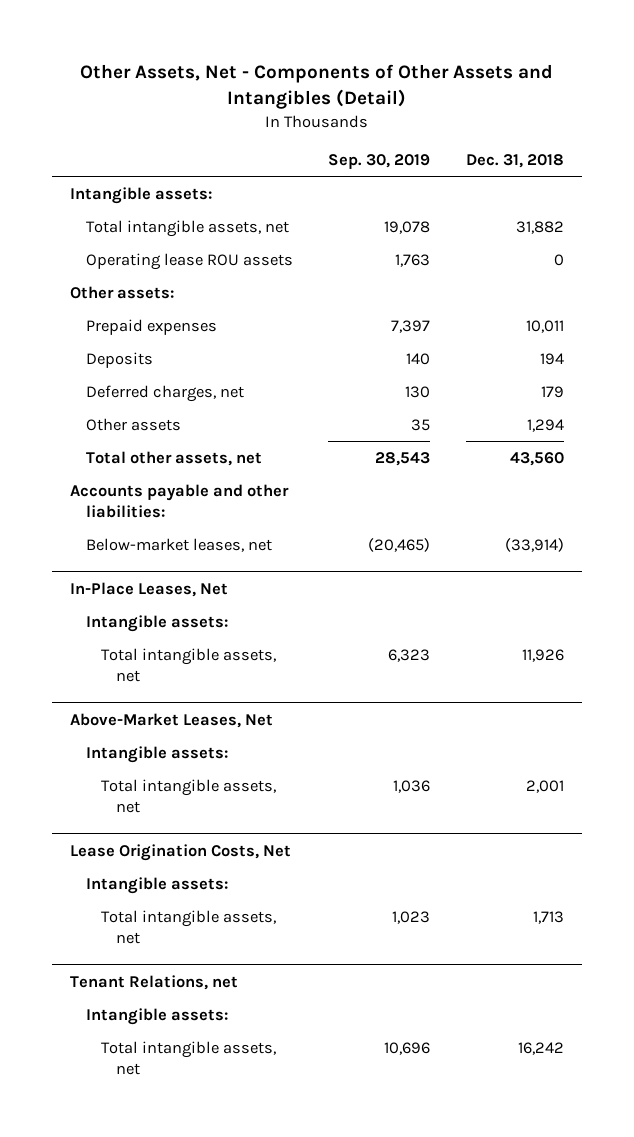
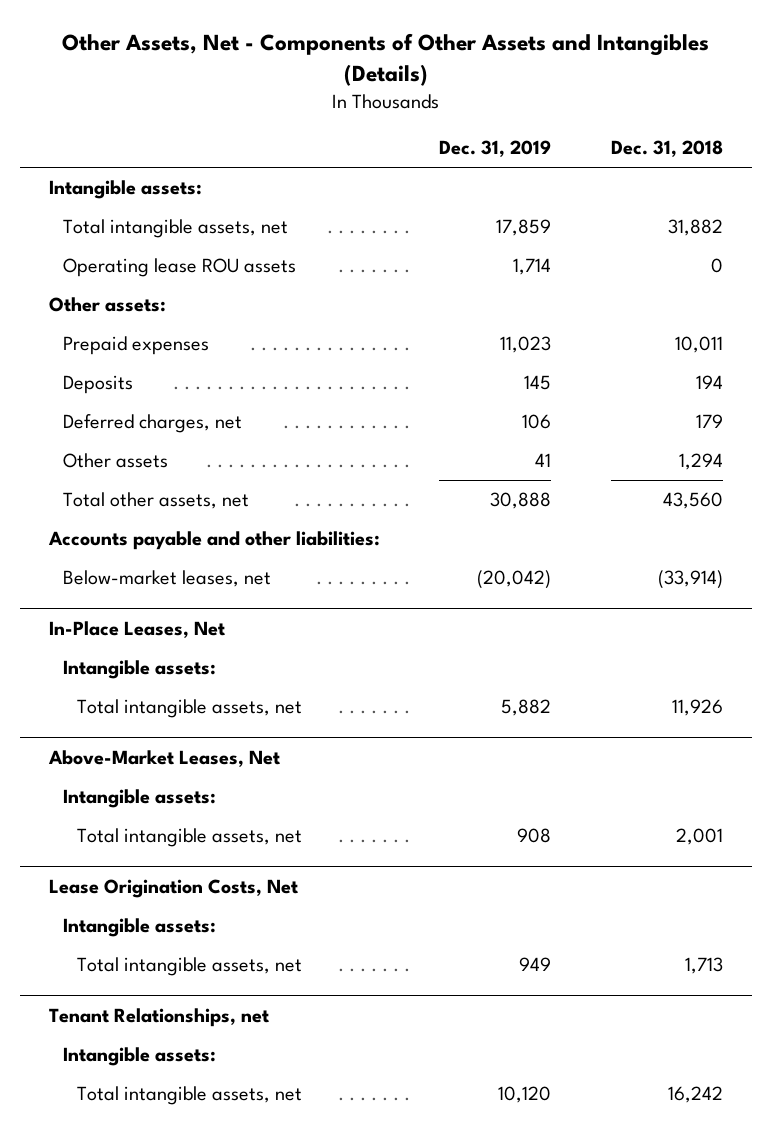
[80,64,554,110] Other Assets, Net - Components of Other Assets and Intangibles (Detail) -> [61,33,709,87] Other Assets, Net - Components of Other Assets and Intangibles (Details)
[328,154,431,170] Sep. 30, 2019 -> none
none -> [439,140,552,158] Dec. 31, 2019
[70,974,239,990] Tenant Relations, net -> [49,1007,270,1027] Tenant Relationships, net

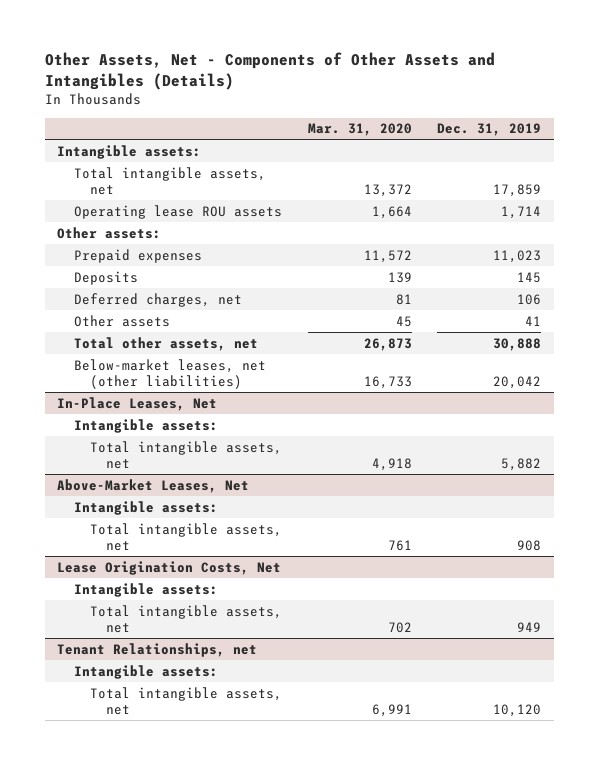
[610,140,723,158] Dec. 31, 2018 -> none
none -> [307,123,412,137] Mar. 31, 2020
[48,531,381,551] Accounts payable and other liabilities: -> none
[63,570,272,588] Below-market leases, net -> [73,358,266,389] Below-market leases, net (other liabilities)
[477,570,552,590] (20,042) -> [493,375,542,389] 20,042

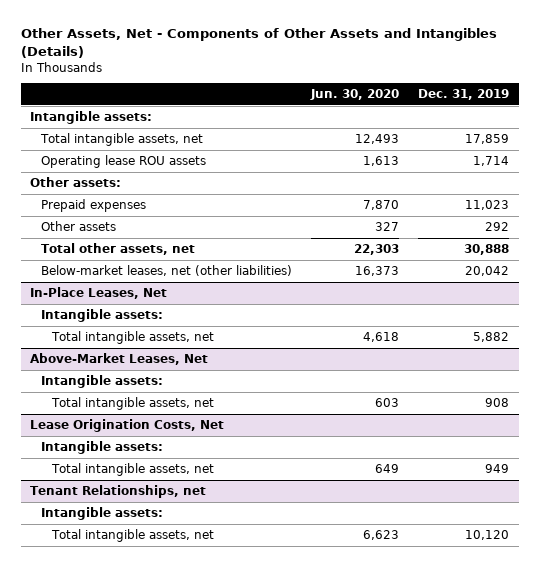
[307,123,412,137] Mar. 31, 2020 -> none
none -> [310,89,400,101] Jun. 30, 2020
[73,270,138,285] Deposits -> none
[73,292,242,307] Deferred charges, net -> none
[525,315,542,326] 41 -> [485,222,510,232] 292

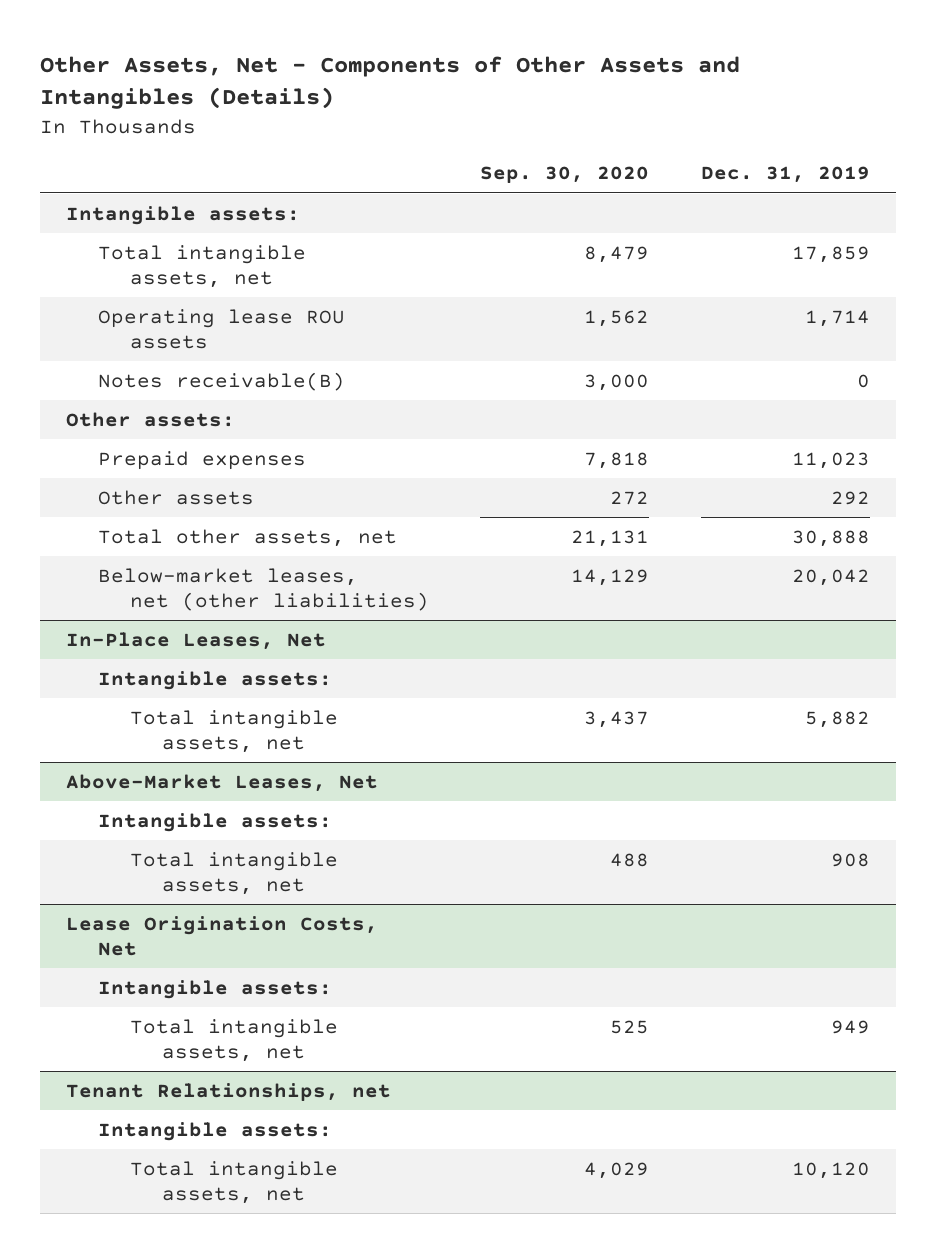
[310,89,400,101] Jun. 30, 2020 -> none
none -> [480,166,650,184] Sep. 30, 2020
none -> [97,371,345,391] Notes receivable(B)

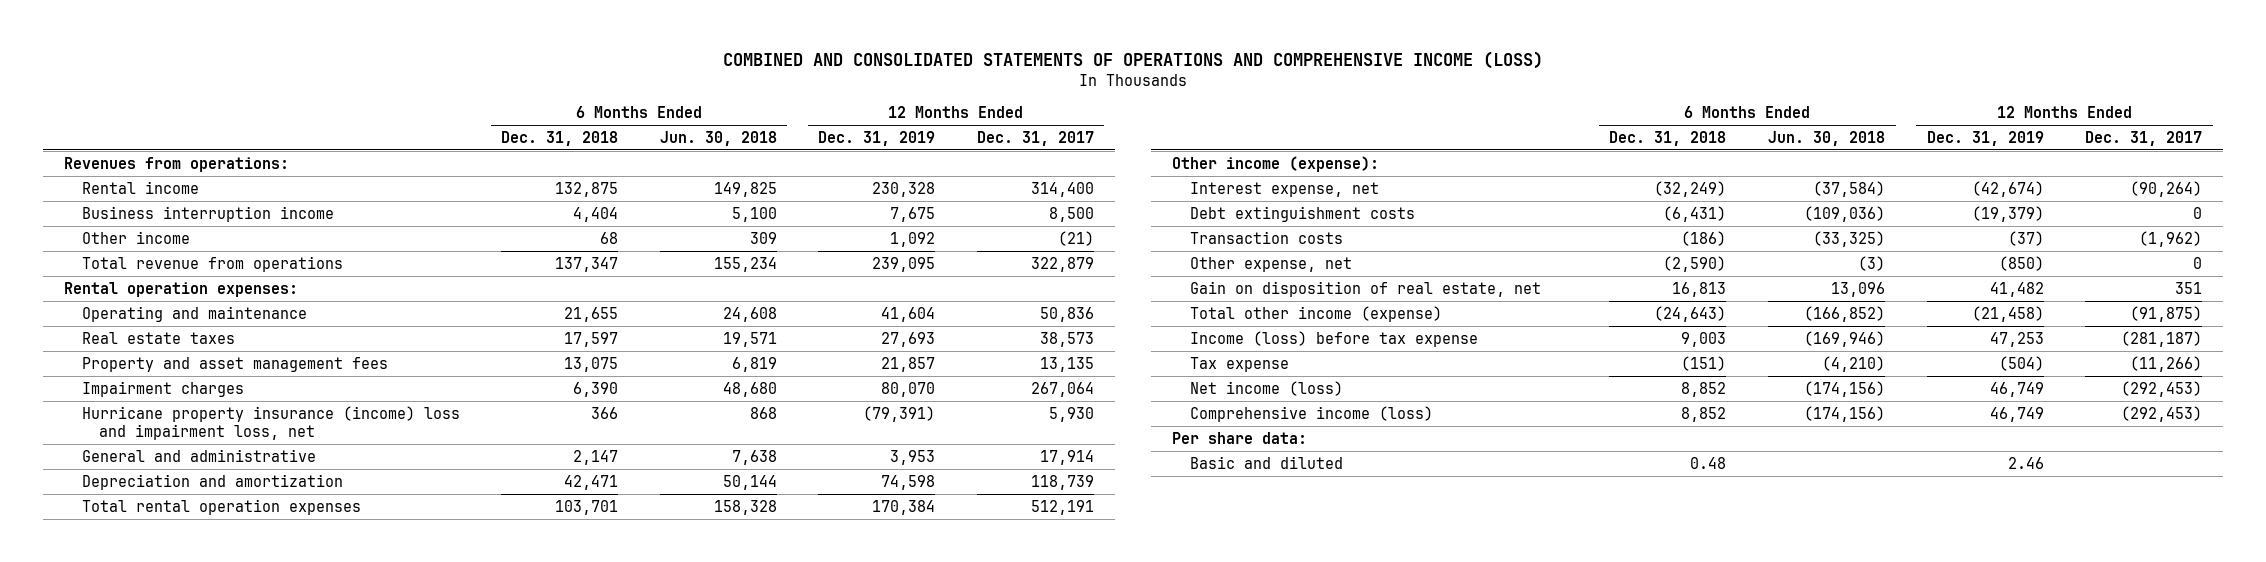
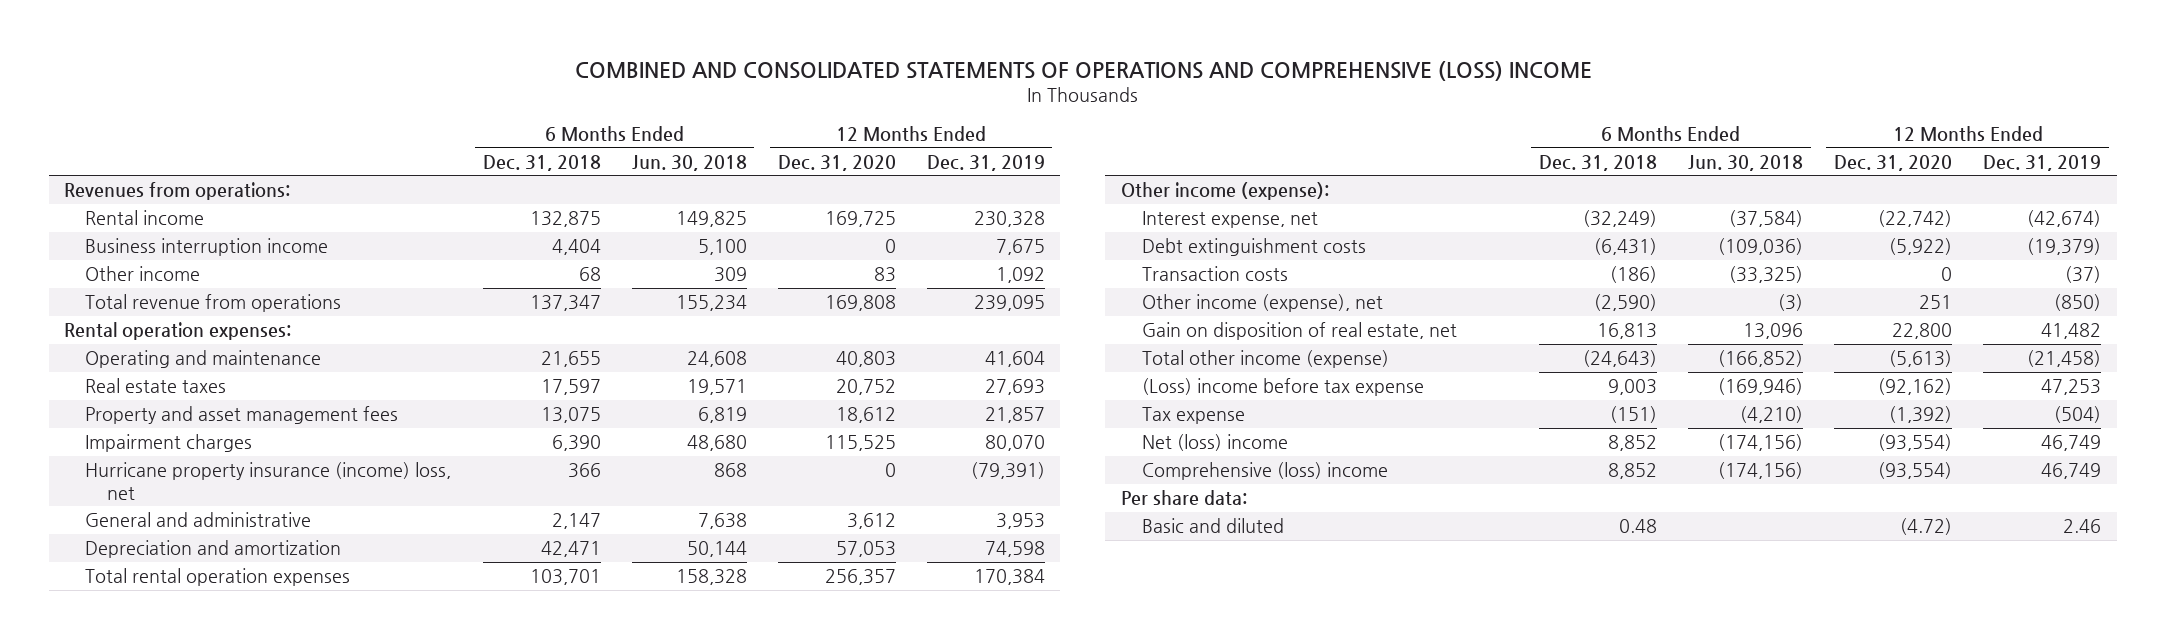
[723,50,1544,69] COMBINED AND CONSOLIDATED STATEMENTS OF OPERATIONS AND COMPREHENSIVE INCOME (LOSS) -> [574,60,1592,81] COMBINED AND CONSOLIDATED STATEMENTS OF OPERATIONS AND COMPREHENSIVE (LOSS) INCOME
[977,130,1095,146] Dec. 31, 2017 -> none
none -> [777,154,896,171] Dec. 31, 2020
[81,405,460,440] Hurricane property insurance (income) loss and impairment loss, net -> [85,462,452,500] Hurricane property insurance (income) loss, net
[1189,256,1352,272] Other expense, net -> [1141,294,1383,313] Other income (expense), net
[1189,330,1478,347] Income (loss) before tax expense -> [1141,378,1424,397] (Loss) income before tax expense
[1189,380,1343,396] Net income (loss) -> [1141,434,1288,452] Net (loss) income
[1189,405,1433,422] Comprehensive income (loss) -> [1141,462,1388,481] Comprehensive (loss) income

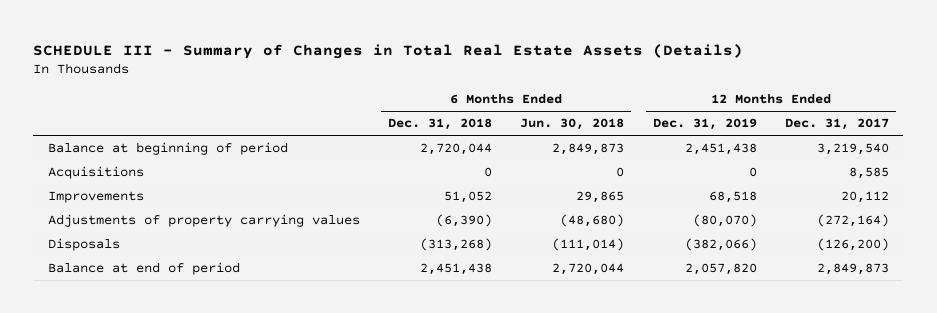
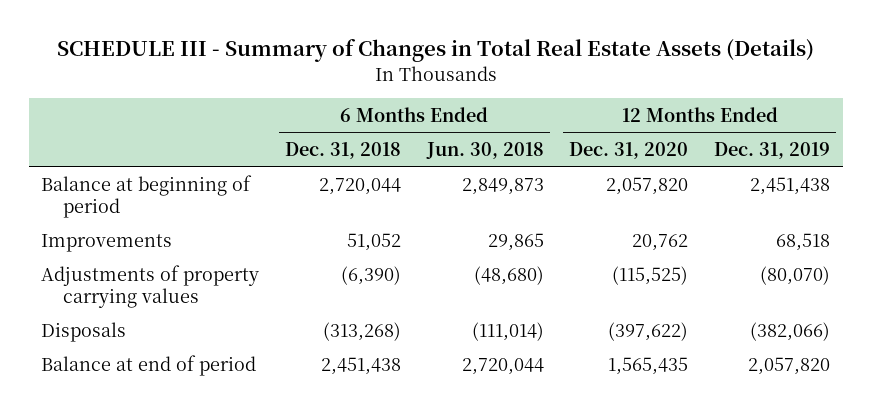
[785,118,890,131] Dec. 31, 2017 -> none
none -> [569,142,689,160] Dec. 31, 2020
[47,166,144,180] Acquisitions -> none

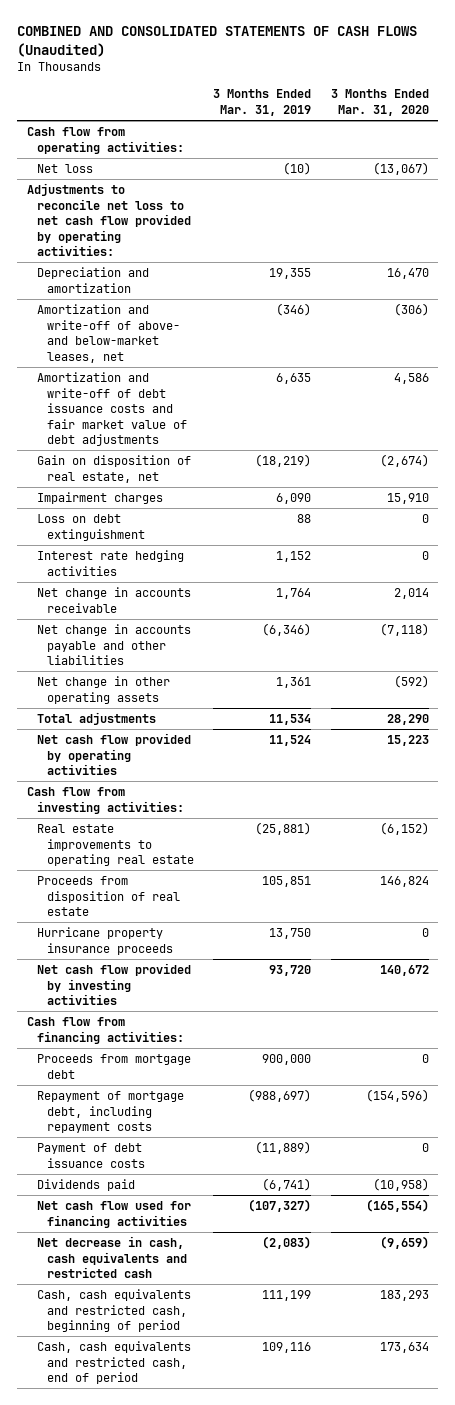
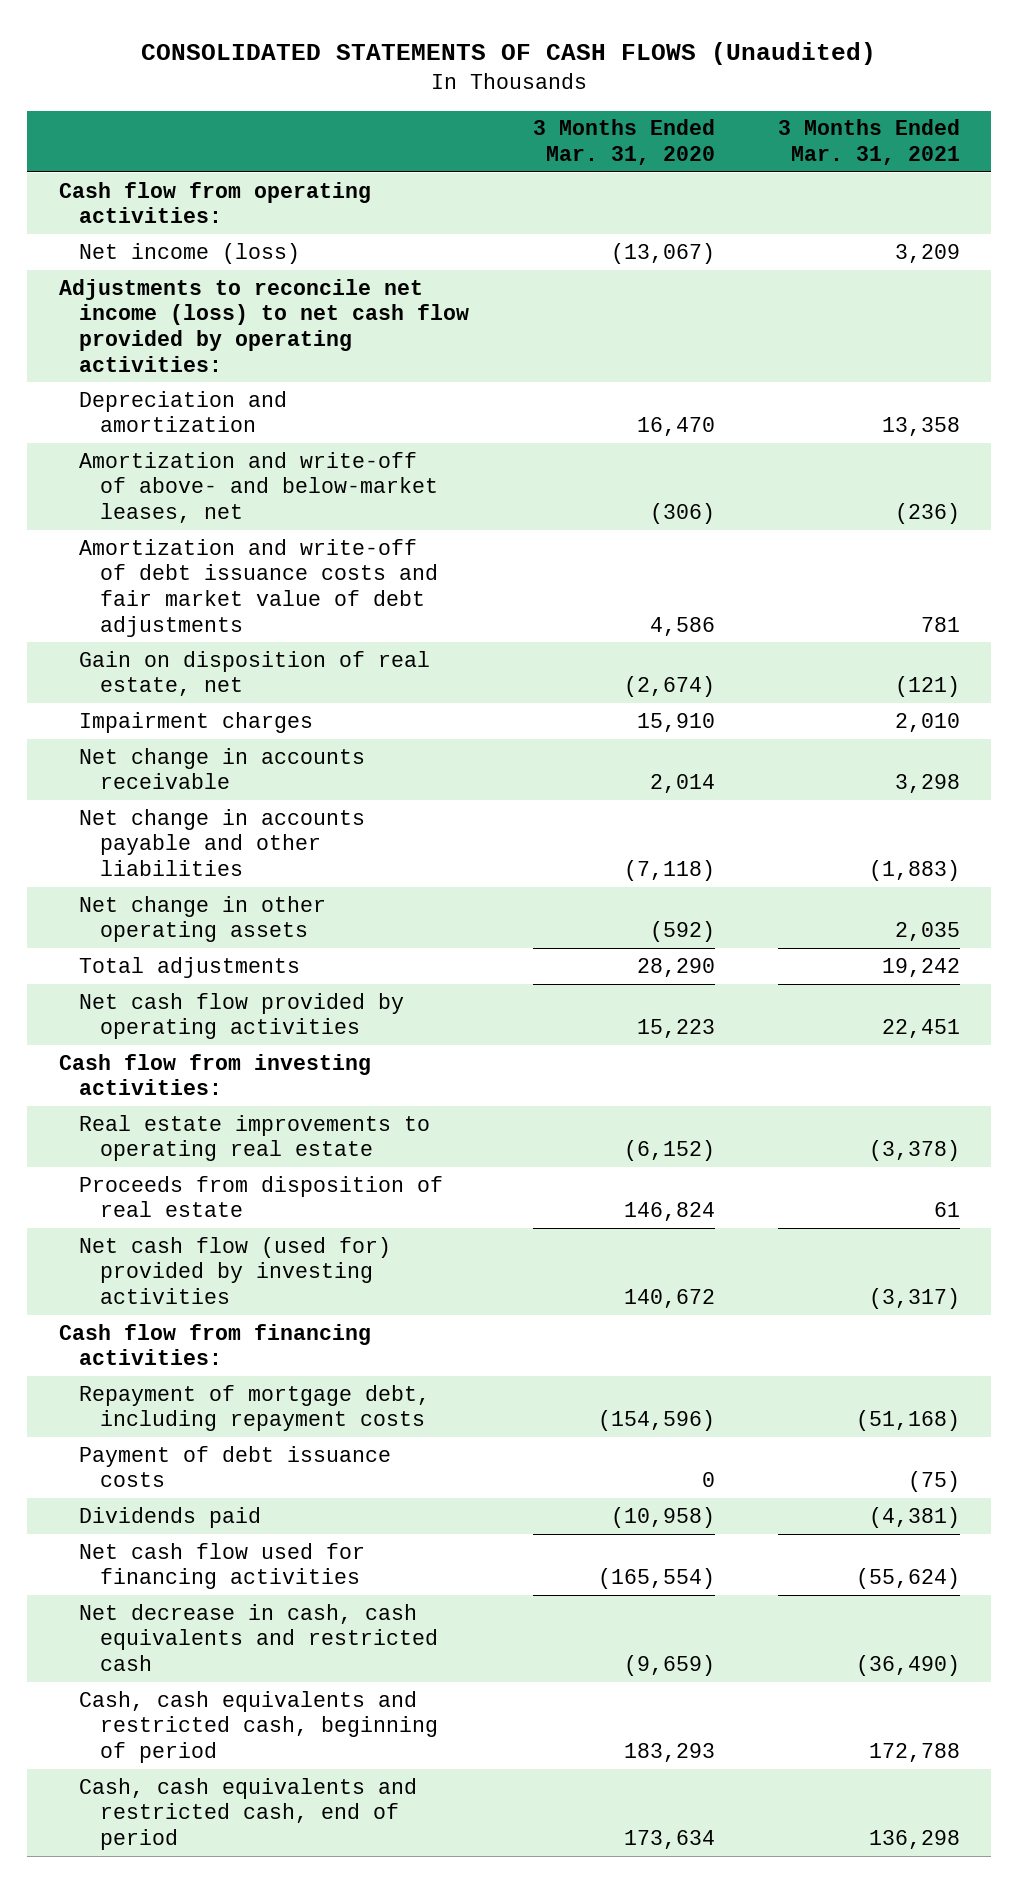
[16,25,417,57] COMBINED AND CONSOLIDATED STATEMENTS OF CASH FLOWS (Unaudited) -> [141,42,877,66] CONSOLIDATED STATEMENTS OF CASH FLOWS (Unaudited)
[213,89,312,117] 3 Months Ended Mar. 31, 2019 -> none
none -> [777,119,960,165] 3 Months Ended Mar. 31, 2021
[36,163,93,173] Net loss -> [79,242,301,264] Net income (loss)
[26,182,191,257] Adjustments to reconcile net loss to net cash flow provided by operating activities: -> [58,278,470,372] Adjustments to reconcile net income (loss) to net cash flow provided by operating activities:
[36,513,146,541] Loss on debt extinguishment -> none
[36,549,184,576] Interest rate hedging activities -> none
[36,926,174,955] Hurricane property insurance proceeds -> none
[36,962,191,1006] Net cash flow provided by investing activities -> [79,1236,392,1305] Net cash flow (used for) provided by investing activities
[36,1053,191,1079] Proceeds from mortgage debt -> none

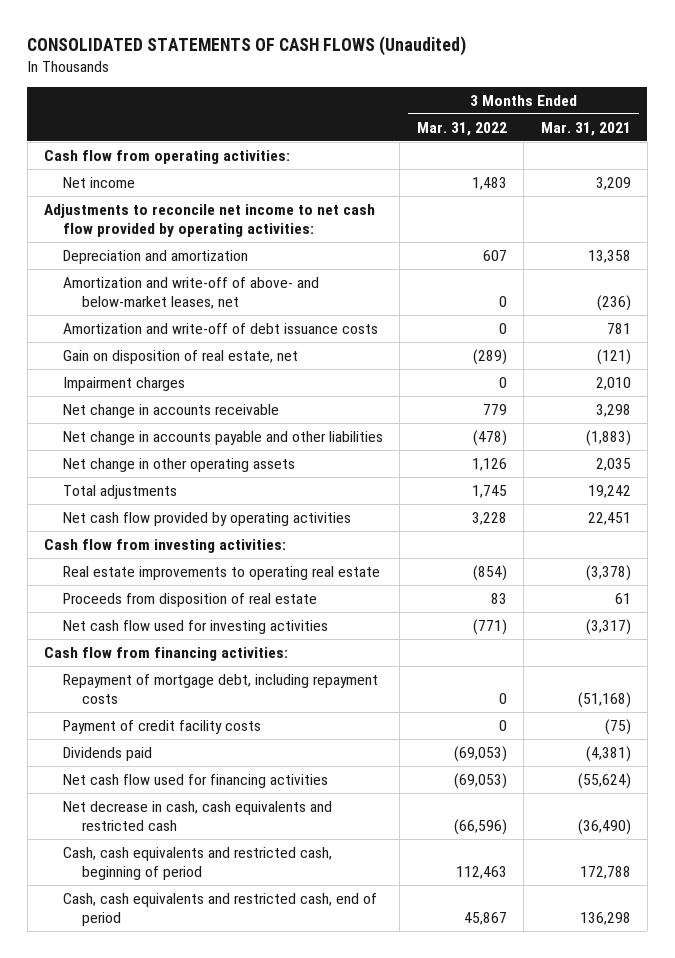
[532,119,715,165] 3 Months Ended Mar. 31, 2020 -> none
none -> [416,121,507,136] Mar. 31, 2022
[79,242,301,264] Net income (loss) -> [62,176,135,188] Net income
[58,278,470,372] Adjustments to reconcile net income (loss) to net cash flow provided by operating activities: -> [44,203,376,237] Adjustments to reconcile net income to net cash flow provided by operating activities:
[79,538,439,637] Amortization and write-off of debt issuance costs and fair market value of debt adjustments -> [62,322,378,334] Amortization and write-off of debt issuance costs
[79,1236,392,1305] Net cash flow (used for) provided by investing activities -> [62,619,328,634] Net cash flow used for investing activities
[79,1445,392,1488] Payment of debt issuance costs -> [62,719,261,734] Payment of credit facility costs

